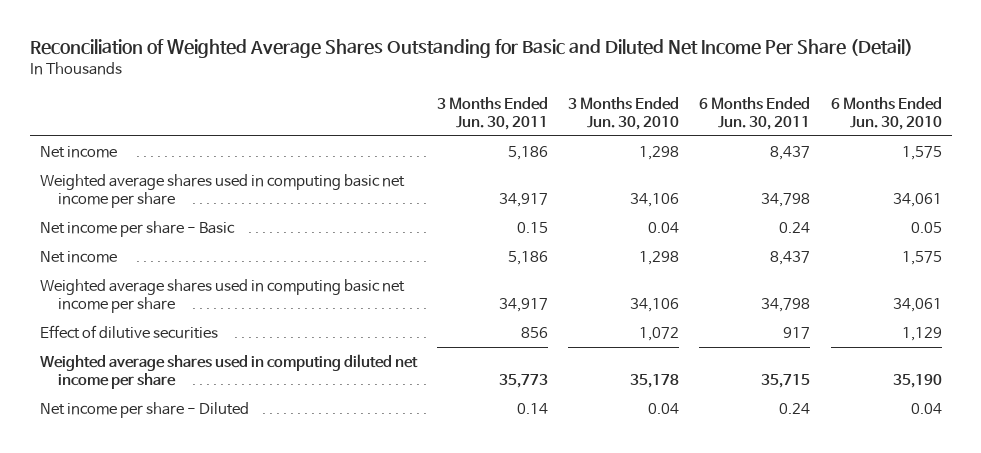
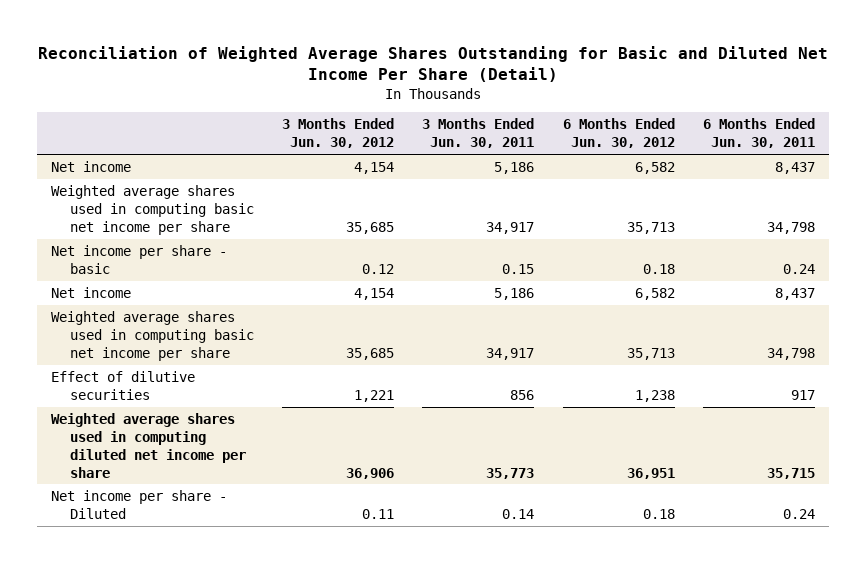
[568,96,680,130] 3 Months Ended Jun. 30, 2010 -> none
[830,96,942,130] 6 Months Ended Jun. 30, 2010 -> none
none -> [282,118,395,149] 3 Months Ended Jun. 30, 2012
none -> [562,118,675,149] 6 Months Ended Jun. 30, 2012
[39,220,235,237] Net income per share - Basic -> [51,244,228,274] Net income per share - basic

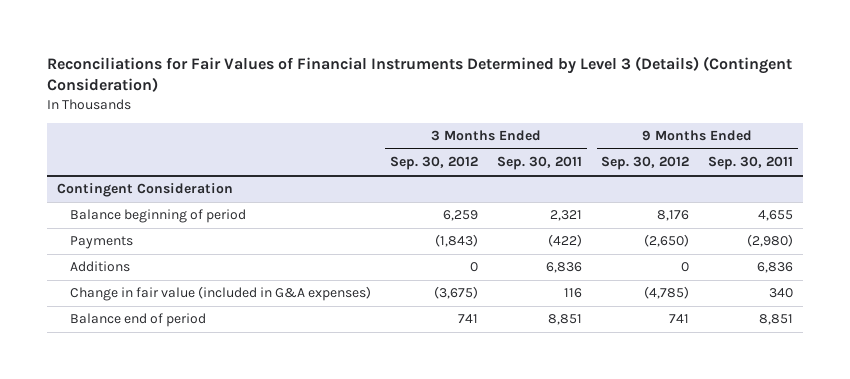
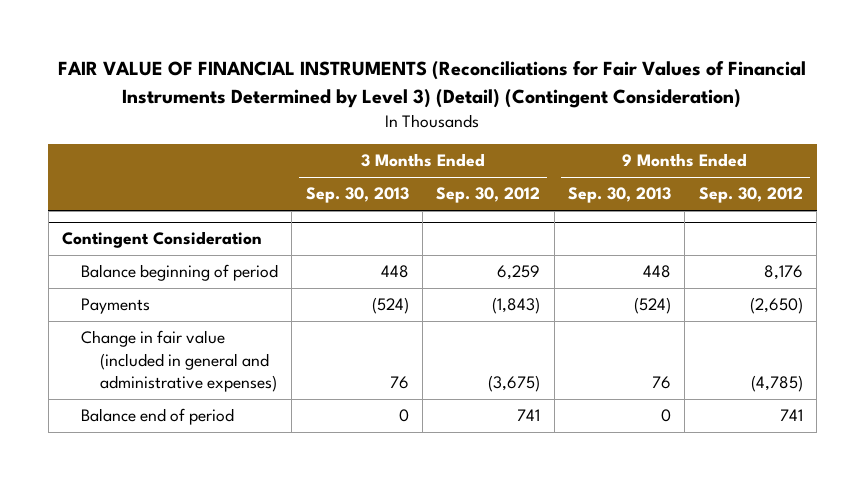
[47,55,793,93] Reconciliations for Fair Values of Financial Instruments Determined by Level 3 (Details) (Contingent Consideration) -> [58,61,807,108] FAIR VALUE OF FINANCIAL INSTRUMENTS (Reconciliations for Fair Values of Financial Instruments Determined by Level 3) (Detail) (Contingent Consideration)
[497,156,583,171] Sep. 30, 2011 -> none
[708,156,794,171] Sep. 30, 2011 -> none
none -> [305,187,409,204] Sep. 30, 2013
none -> [568,187,672,204] Sep. 30, 2013
[69,261,130,273] Additions -> none
[69,286,371,302] Change in fair value (included in G&A expenses) -> [80,330,277,393] Change in fair value (included in general and administrative expenses)

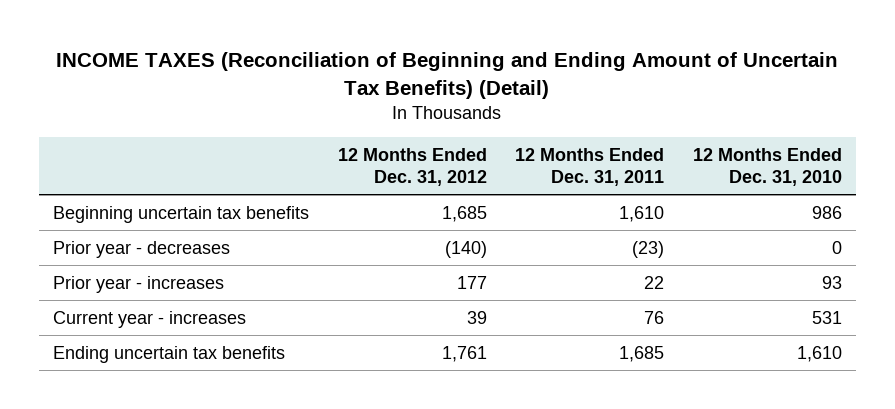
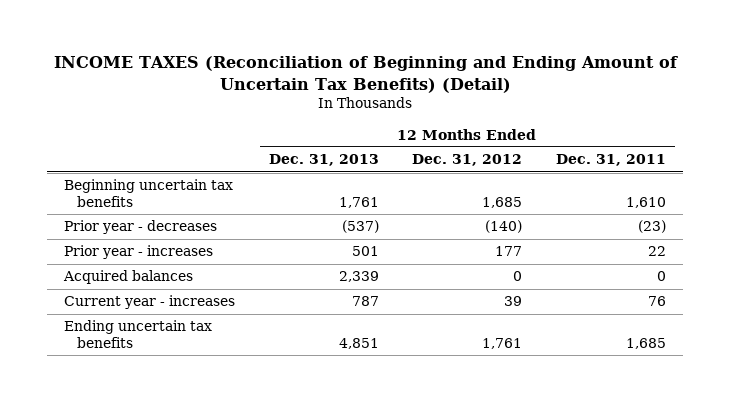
[692,148,842,186] 12 Months Ended Dec. 31, 2010 -> none
none -> [268,154,379,167] Dec. 31, 2013
none -> [62,270,193,285] Acquired balances

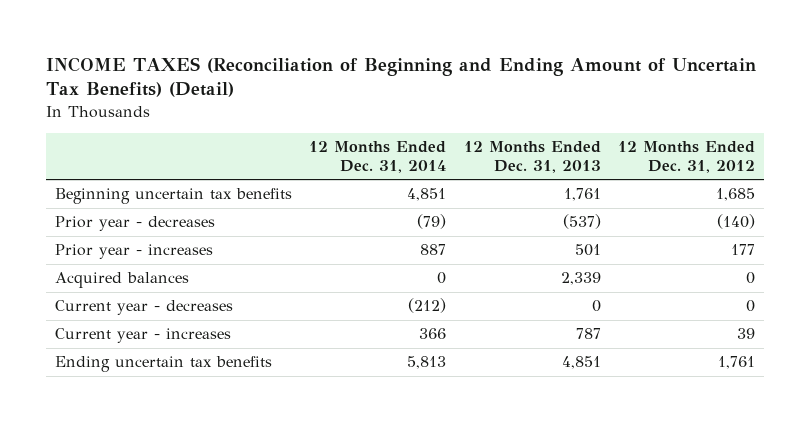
[556,154,667,167] Dec. 31, 2011 -> none
none -> [309,141,447,173] 12 Months Ended Dec. 31, 2014
none -> [54,300,233,316] Current year - decreases

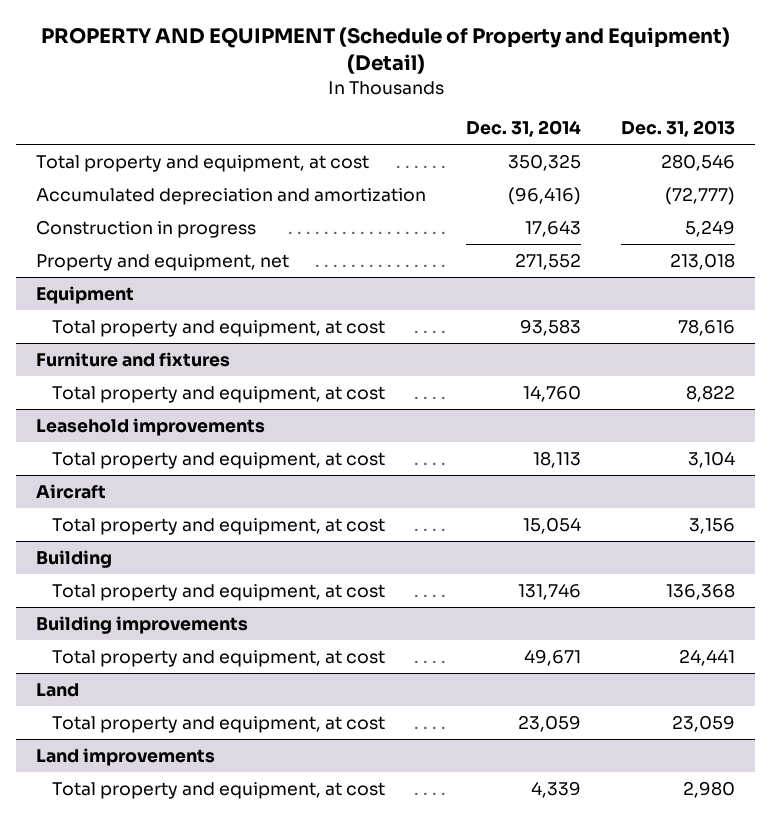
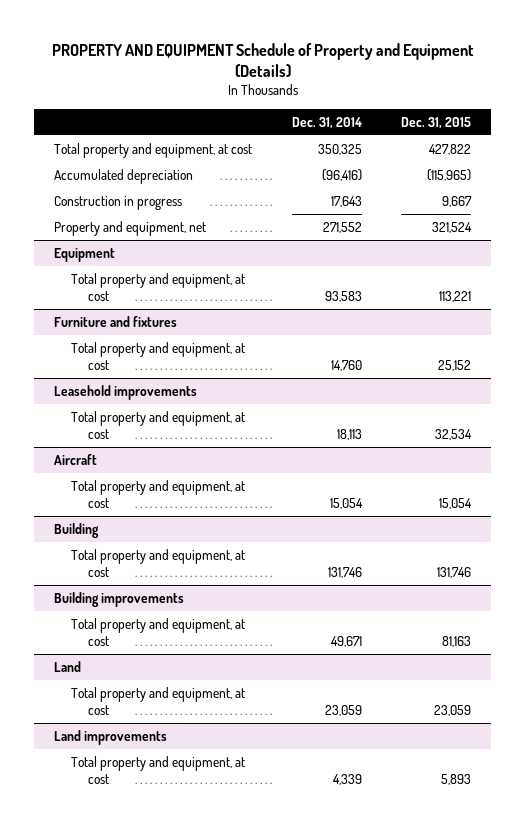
[40,27,730,75] PROPERTY AND EQUIPMENT (Schedule of Property and Equipment) (Detail) -> [51,42,474,77] PROPERTY AND EQUIPMENT Schedule of Property and Equipment (Details)
[620,120,735,138] Dec. 31, 2013 -> none
none -> [401,116,472,129] Dec. 31, 2015
[36,187,427,205] Accumulated depreciation and amortization -> [53,168,193,184] Accumulated depreciation

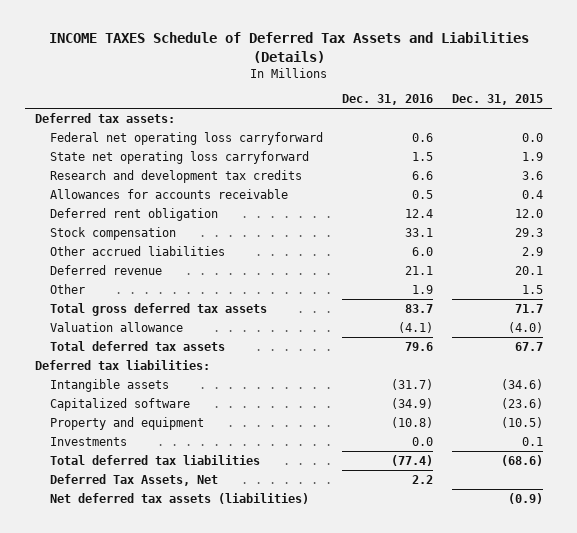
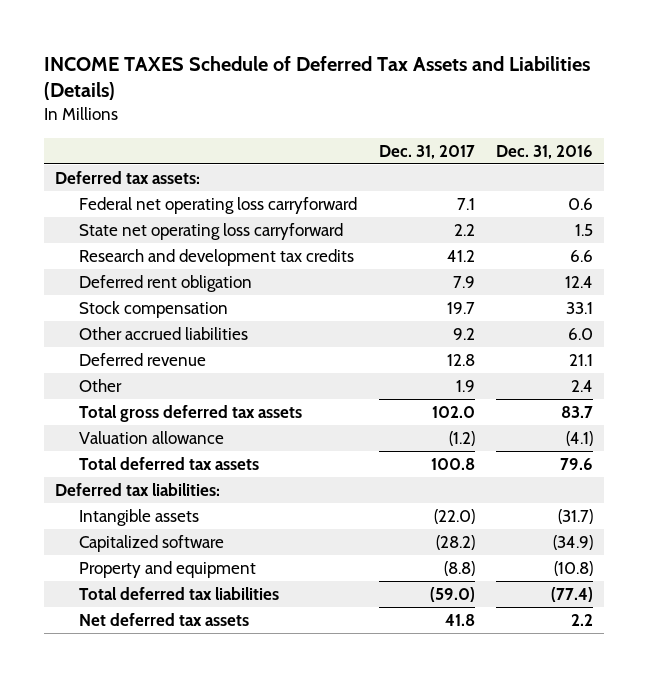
[451,94,543,106] Dec. 31, 2015 -> none
none -> [378,144,475,159] Dec. 31, 2017
[49,188,288,199] Allowances for accounts receivable -> none
[411,284,433,294] 1.9 -> [571,380,594,393] 2.4
[49,436,127,446] Investments -> none
[49,492,309,504] Net deferred tax assets (liabilities) -> none
[49,473,218,486] Deferred Tax Assets, Net -> [79,613,250,627] Net deferred tax assets

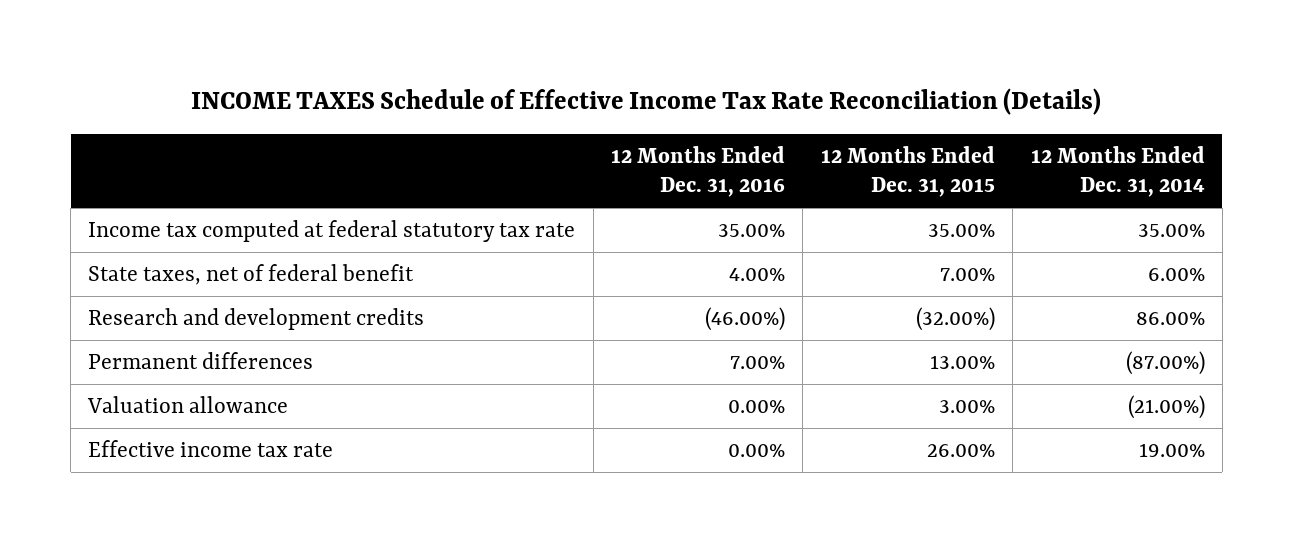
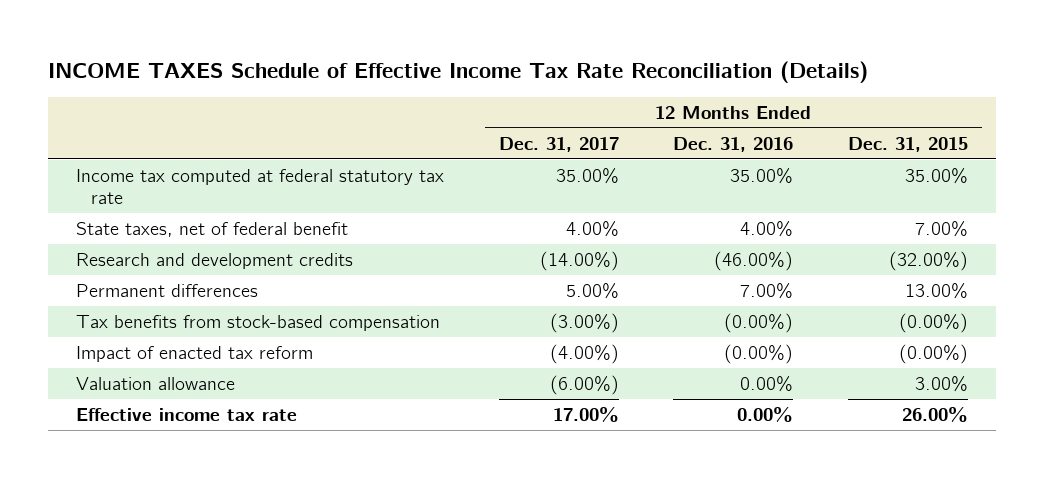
[1030,145,1205,198] 12 Months Ended Dec. 31, 2014 -> none
none -> [498,136,619,152] Dec. 31, 2017
none -> [75,314,440,331] Tax benefits from stock-based compensation
none -> [75,345,313,362] Impact of enacted tax reform

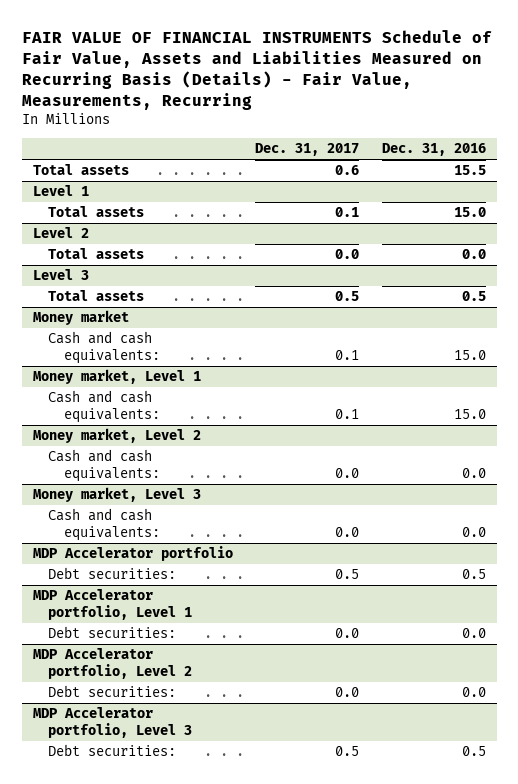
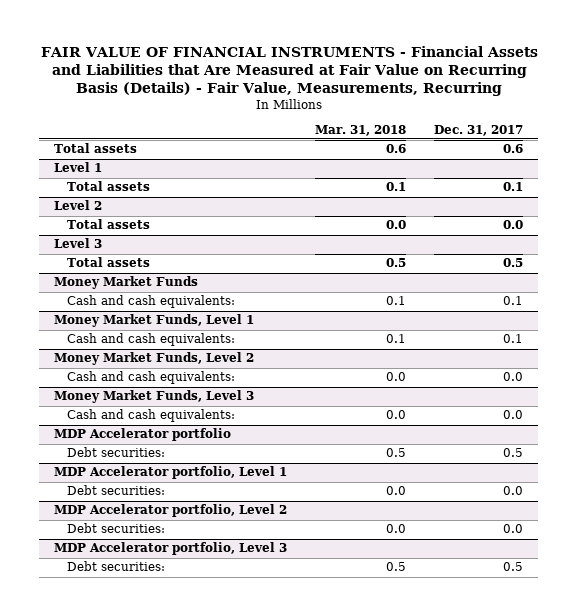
[21,29,492,110] FAIR VALUE OF FINANCIAL INSTRUMENTS Schedule of Fair Value, Assets and Liabilities Measured on Recurring Basis (Details) - Fair Value, Measurements, Recurring -> [40,46,538,97] FAIR VALUE OF FINANCIAL INSTRUMENTS - Financial Assets and Liabilities that Are Measured at Fair Value on Recurring Basis (Details) - Fair Value, Measurements, Recurring
[381,143,486,157] Dec. 31, 2016 -> none
none -> [315,124,407,136] Mar. 31, 2018
[32,310,129,326] Money market -> [53,276,198,290] Money Market Funds
[32,369,201,385] Money market, Level 1 -> [53,314,254,328] Money Market Funds, Level 1
[32,428,201,444] Money market, Level 2 -> [53,352,254,366] Money Market Funds, Level 2
[32,487,201,503] Money market, Level 3 -> [53,390,254,404] Money Market Funds, Level 3

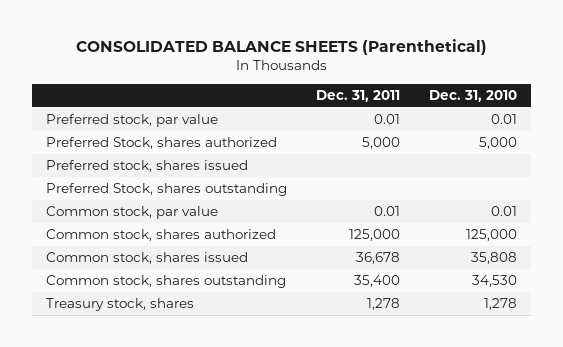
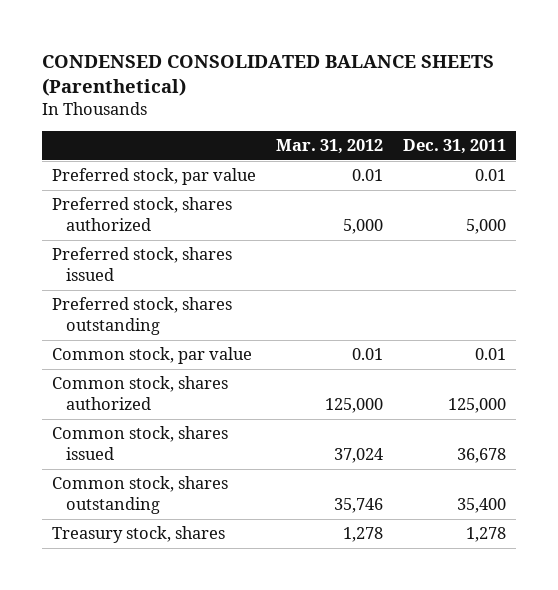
[75,39,487,56] CONSOLIDATED BALANCE SHEETS (Parenthetical) -> [42,54,495,96] CONDENSED CONSOLIDATED BALANCE SHEETS (Parenthetical)
[428,89,517,102] Dec. 31, 2010 -> none
none -> [276,139,384,155] Mar. 31, 2012
[46,137,278,150] Preferred Stock, shares authorized -> [52,197,233,232] Preferred stock, shares authorized
[46,183,288,197] Preferred Stock, shares outstanding -> [52,297,233,336] Preferred stock, shares outstanding

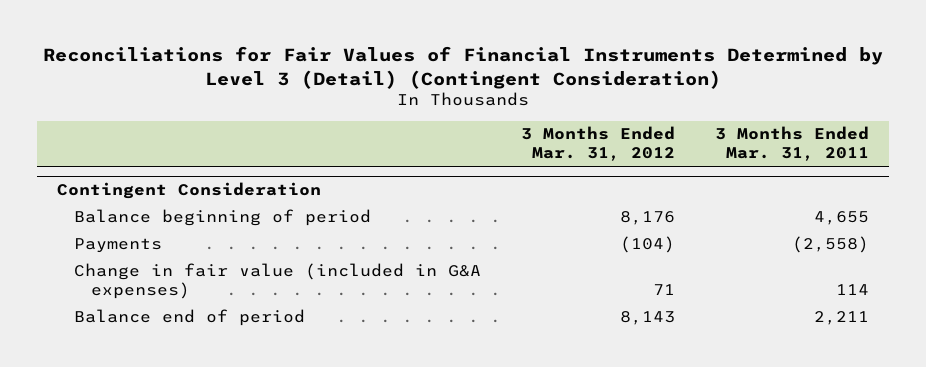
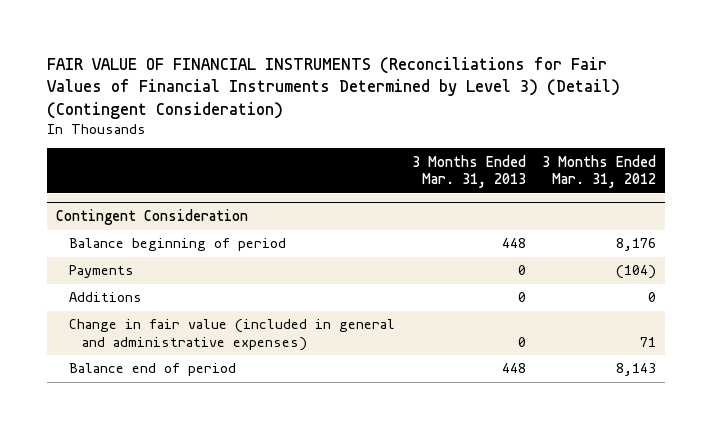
[42,45,883,89] Reconciliations for Fair Values of Financial Instruments Determined by Level 3 (Detail) (Contingent Consideration) -> [47,56,621,119] FAIR VALUE OF FINANCIAL INSTRUMENTS (Reconciliations for Fair Values of Financial Instruments Determined by Level 3) (Detail) (Contingent Consideration)
[714,126,869,162] 3 Months Ended Mar. 31, 2011 -> none
none -> [411,154,526,189] 3 Months Ended Mar. 31, 2013
none -> [68,292,142,303] Additions
[73,262,481,299] Change in fair value (included in G&A expenses) -> [68,319,395,351] Change in fair value (included in general and administrative expenses)

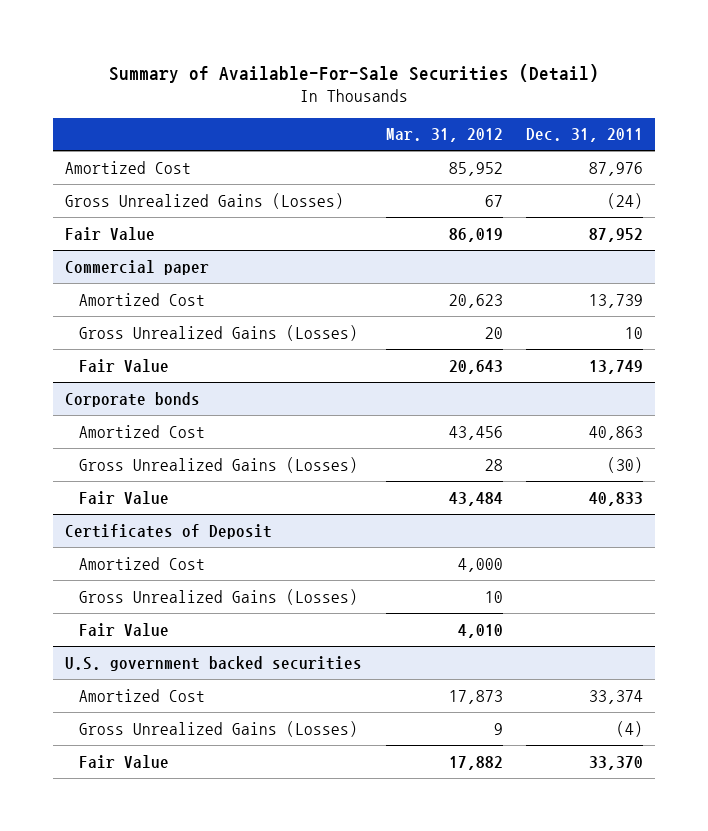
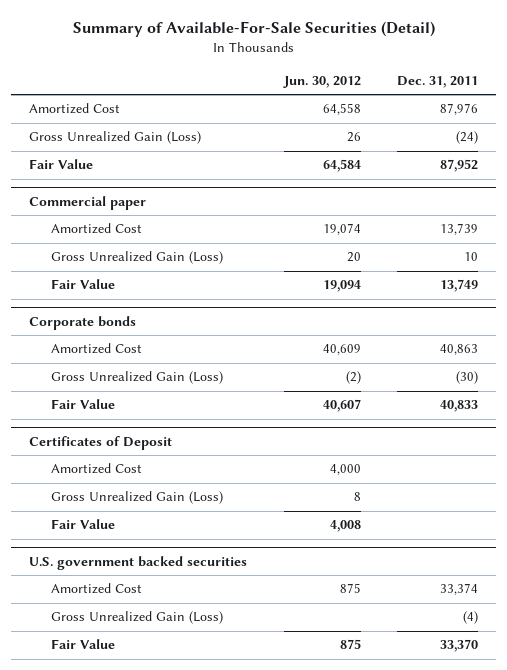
[385,128,503,143] Mar. 31, 2012 -> none
none -> [282,75,361,88] Jun. 30, 2012
[65,192,345,209] Gross Unrealized Gains (Losses) -> [29,131,202,145] Gross Unrealized Gain (Loss)
[78,324,358,341] Gross Unrealized Gains (Losses) -> [51,251,224,265] Gross Unrealized Gain (Loss)
[78,456,358,473] Gross Unrealized Gains (Losses) -> [51,371,224,385] Gross Unrealized Gain (Loss)
[78,588,358,605] Gross Unrealized Gains (Losses) -> [51,491,224,505] Gross Unrealized Gain (Loss)
[78,720,358,737] Gross Unrealized Gains (Losses) -> [51,611,224,625] Gross Unrealized Gain (Loss)

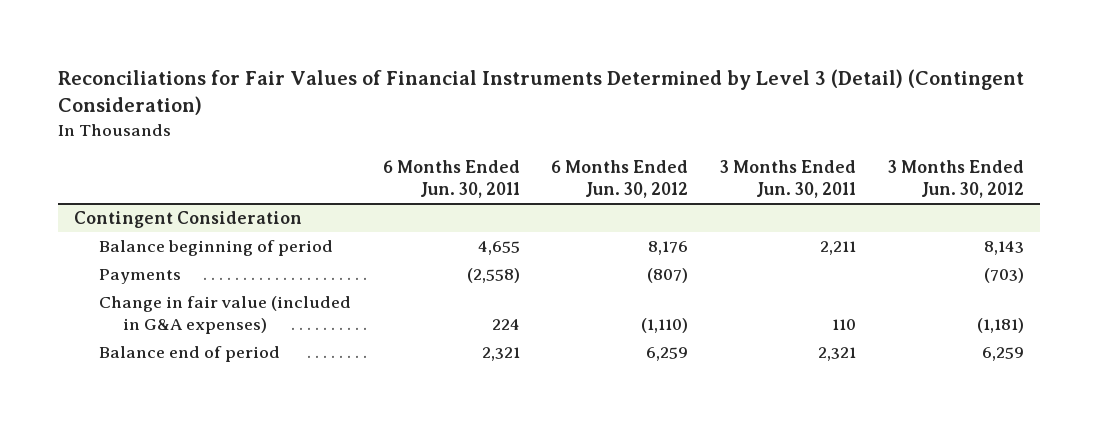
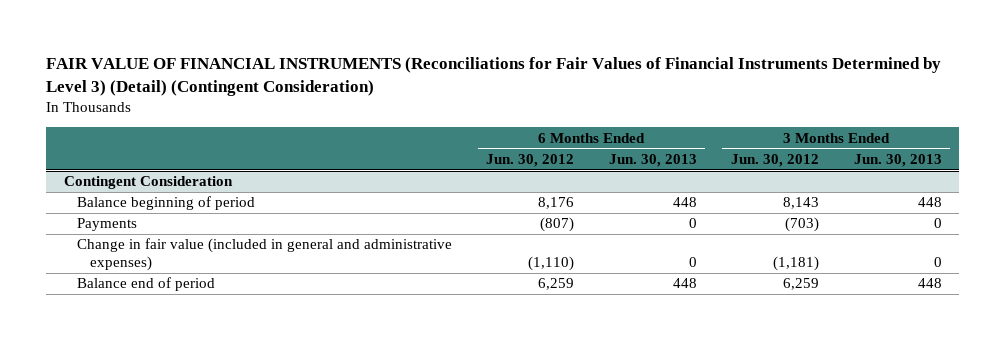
[58,69,1025,116] Reconciliations for Fair Values of Financial Instruments Determined by Level 3 (Detail) (Contingent Consideration) -> [46,57,942,97] FAIR VALUE OF FINANCIAL INSTRUMENTS (Reconciliations for Fair Values of Financial Instruments Determined by Level 3) (Detail) (Contingent Consideration)
[382,160,520,199] 6 Months Ended Jun. 30, 2011 -> none
[720,160,857,199] 3 Months Ended Jun. 30, 2011 -> none
none -> [608,153,697,167] Jun. 30, 2013
none -> [853,153,942,167] Jun. 30, 2013
[98,295,351,335] Change in fair value (included in G&A expenses) -> [76,238,452,272] Change in fair value (included in general and administrative expenses)

